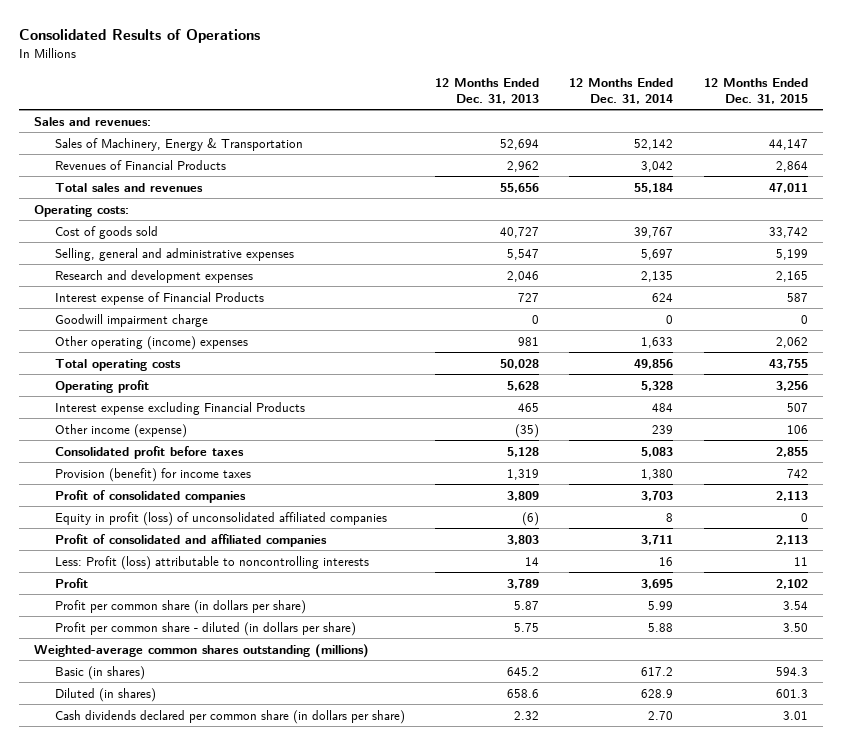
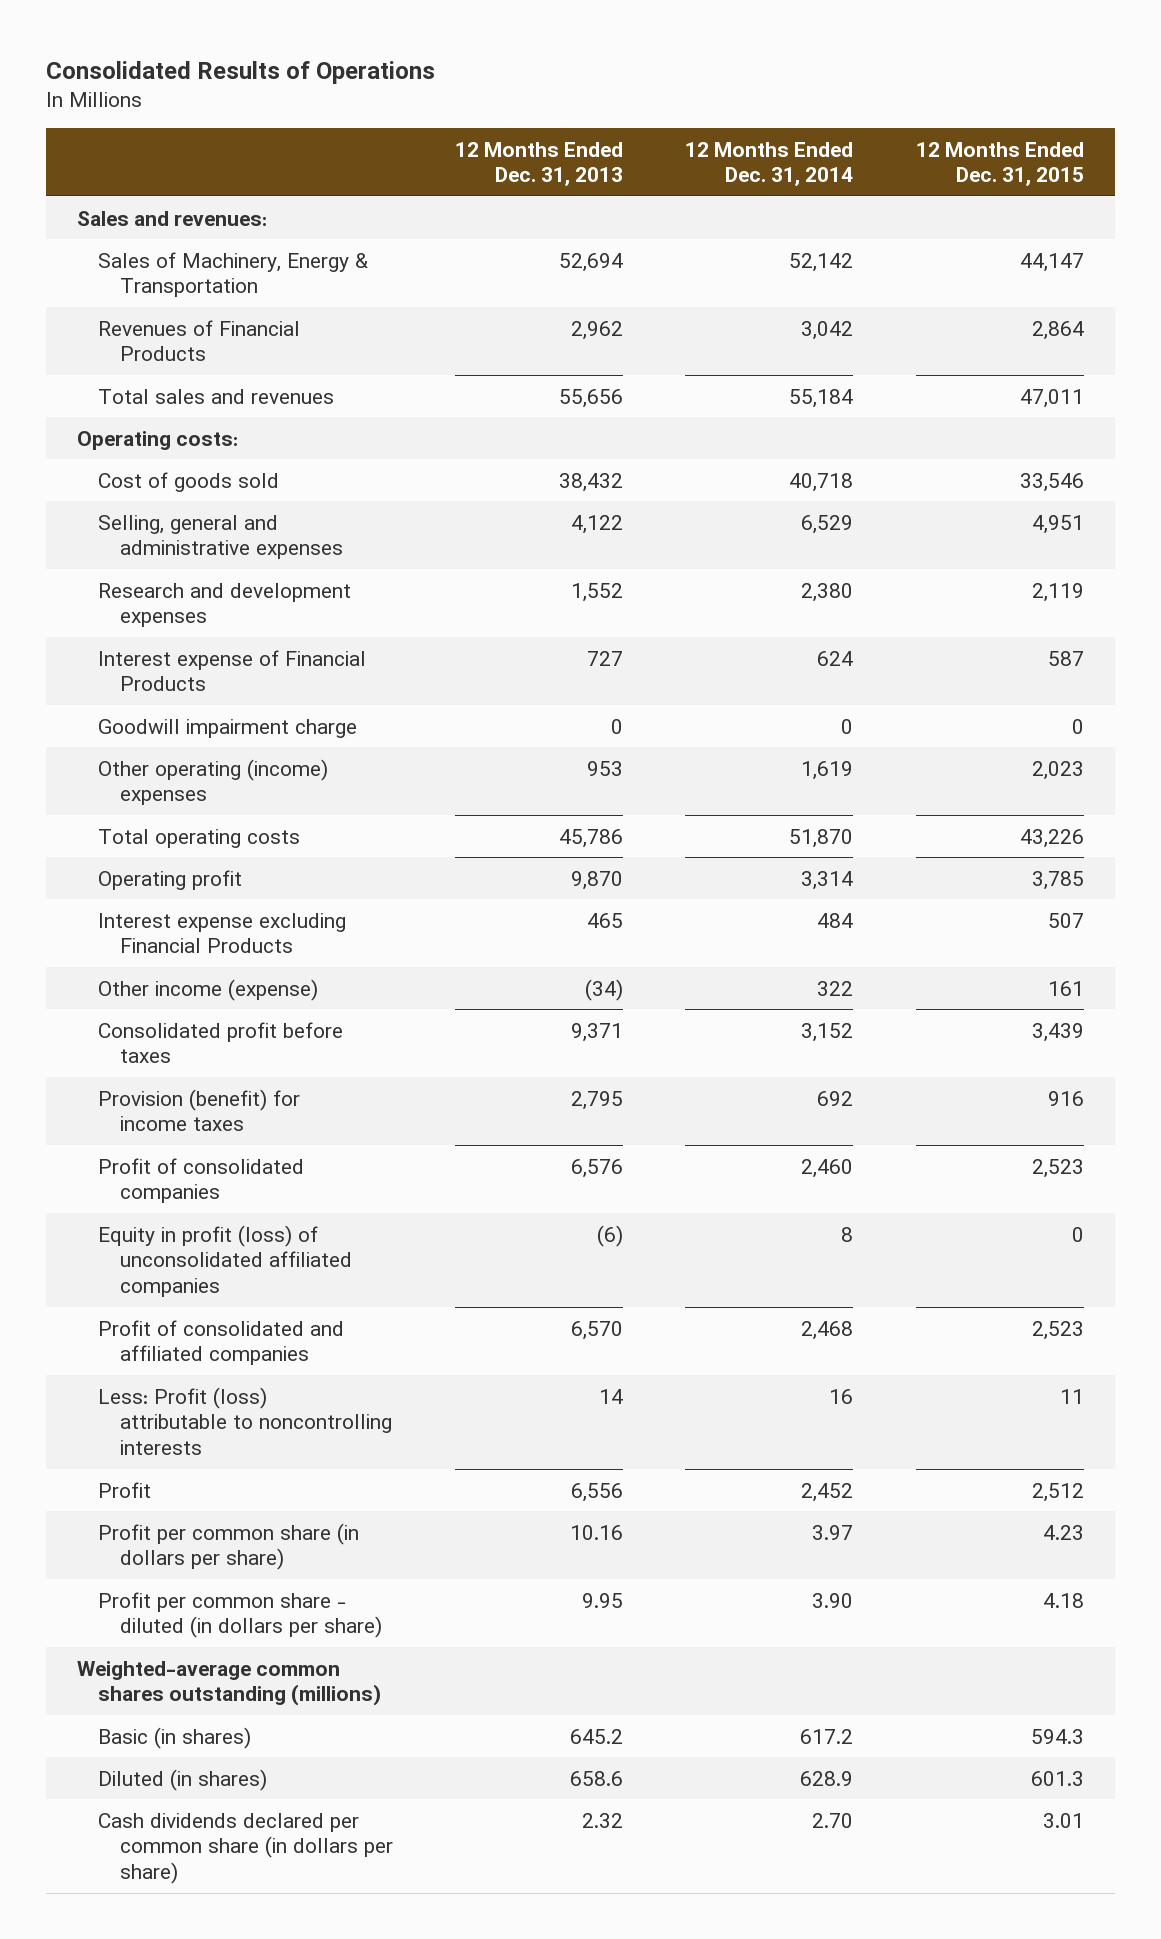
[500,226,540,238] 40,727 -> [559,472,624,492] 38,432
[634,226,674,238] 39,767 -> [789,472,854,492] 40,718
[768,226,808,238] 33,742 -> [1019,472,1084,492] 33,546
[507,248,540,260] 5,547 -> [571,514,624,534] 4,122
[641,248,674,260] 5,697 -> [801,514,854,534] 6,529
[775,248,808,260] 5,199 -> [1031,514,1084,534] 4,951
[507,270,540,282] 2,046 -> [571,582,624,602] 1,552
[641,270,674,282] 2,135 -> [801,582,854,602] 2,380
[775,270,808,282] 2,165 -> [1031,582,1084,602] 2,119
[518,336,540,346] 981 -> [587,760,624,776] 953
[641,336,674,348] 1,633 -> [801,760,854,780] 1,619
[775,336,808,348] 2,062 -> [1031,760,1084,780] 2,023
[500,358,540,369] 50,028 -> [559,828,624,848] 45,786
[634,358,674,369] 49,856 -> [789,828,854,848] 51,870
[768,358,808,369] 43,755 -> [1019,828,1084,848] 43,226
[507,380,540,391] 5,628 -> [571,870,624,890] 9,870
[641,380,674,391] 5,328 -> [801,870,854,890] 3,314
[775,380,808,391] 3,256 -> [1031,870,1084,890] 3,785
[515,423,540,438] (35) -> [585,978,624,1001] (34)
[652,424,674,434] 239 -> [817,980,854,996] 322
[786,424,808,434] 106 -> [1047,980,1084,996] 161
[507,446,540,457] 5,128 -> [571,1022,624,1042] 9,371
[641,446,674,457] 5,083 -> [801,1022,854,1042] 3,152
[775,446,808,457] 2,855 -> [1031,1022,1084,1042] 3,439
[507,468,540,480] 1,319 -> [571,1090,624,1110] 2,795
[641,468,674,480] 1,380 -> [817,1090,854,1106] 692
[786,468,808,478] 742 -> [1047,1090,1084,1106] 916
[507,490,540,501] 3,809 -> [571,1158,624,1178] 6,576
[641,490,674,501] 3,703 -> [801,1158,854,1178] 2,460
[775,490,808,501] 2,113 -> [1031,1158,1084,1178] 2,523
[507,534,540,545] 3,803 -> [571,1320,624,1340] 6,570
[641,534,674,545] 3,711 -> [801,1320,854,1340] 2,468
[775,534,808,545] 2,113 -> [1031,1320,1084,1340] 2,523
[507,578,540,589] 3,789 -> [571,1482,624,1502] 6,556
[641,578,674,589] 3,695 -> [801,1482,854,1502] 2,452
[775,578,808,589] 2,102 -> [1031,1482,1084,1502] 2,512
[514,600,540,610] 5.87 -> [570,1524,624,1540] 10.16
[648,600,674,610] 5.99 -> [812,1524,854,1540] 3.97
[782,600,808,610] 3.54 -> [1042,1524,1084,1540] 4.23
[514,622,540,632] 5.75 -> [582,1592,624,1608] 9.95
[648,622,674,632] 5.88 -> [812,1592,854,1608] 3.90
[782,622,808,632] 3.50 -> [1042,1592,1084,1608] 4.18

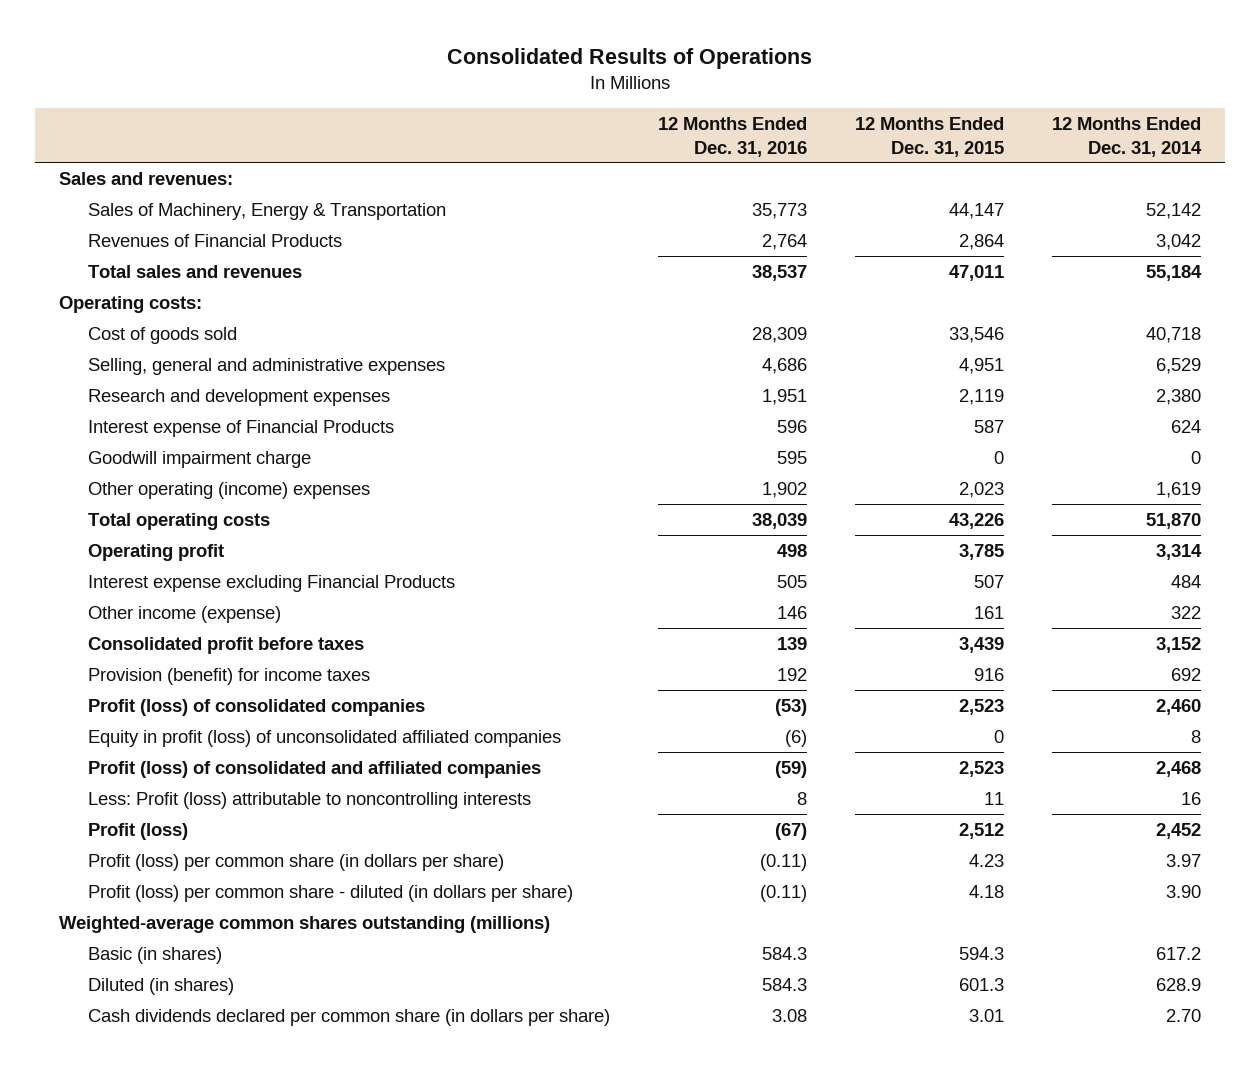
[455,141,624,187] 12 Months Ended Dec. 31, 2013 -> none
none -> [658,116,808,157] 12 Months Ended Dec. 31, 2016
[98,1157,305,1204] Profit of consolidated companies -> [88,698,426,716] Profit (loss) of consolidated companies
[98,1319,345,1366] Profit of consolidated and affiliated companies -> [88,760,542,778] Profit (loss) of consolidated and affiliated companies
[98,1481,152,1498] Profit -> [88,822,189,840] Profit (loss)
[98,1522,360,1571] Profit per common share (in dollars per share) -> [88,853,505,871] Profit (loss) per common share (in dollars per share)
[98,1591,382,1639] Profit per common share - diluted (in dollars per share) -> [88,884,574,902] Profit (loss) per common share - diluted (in dollars per share)

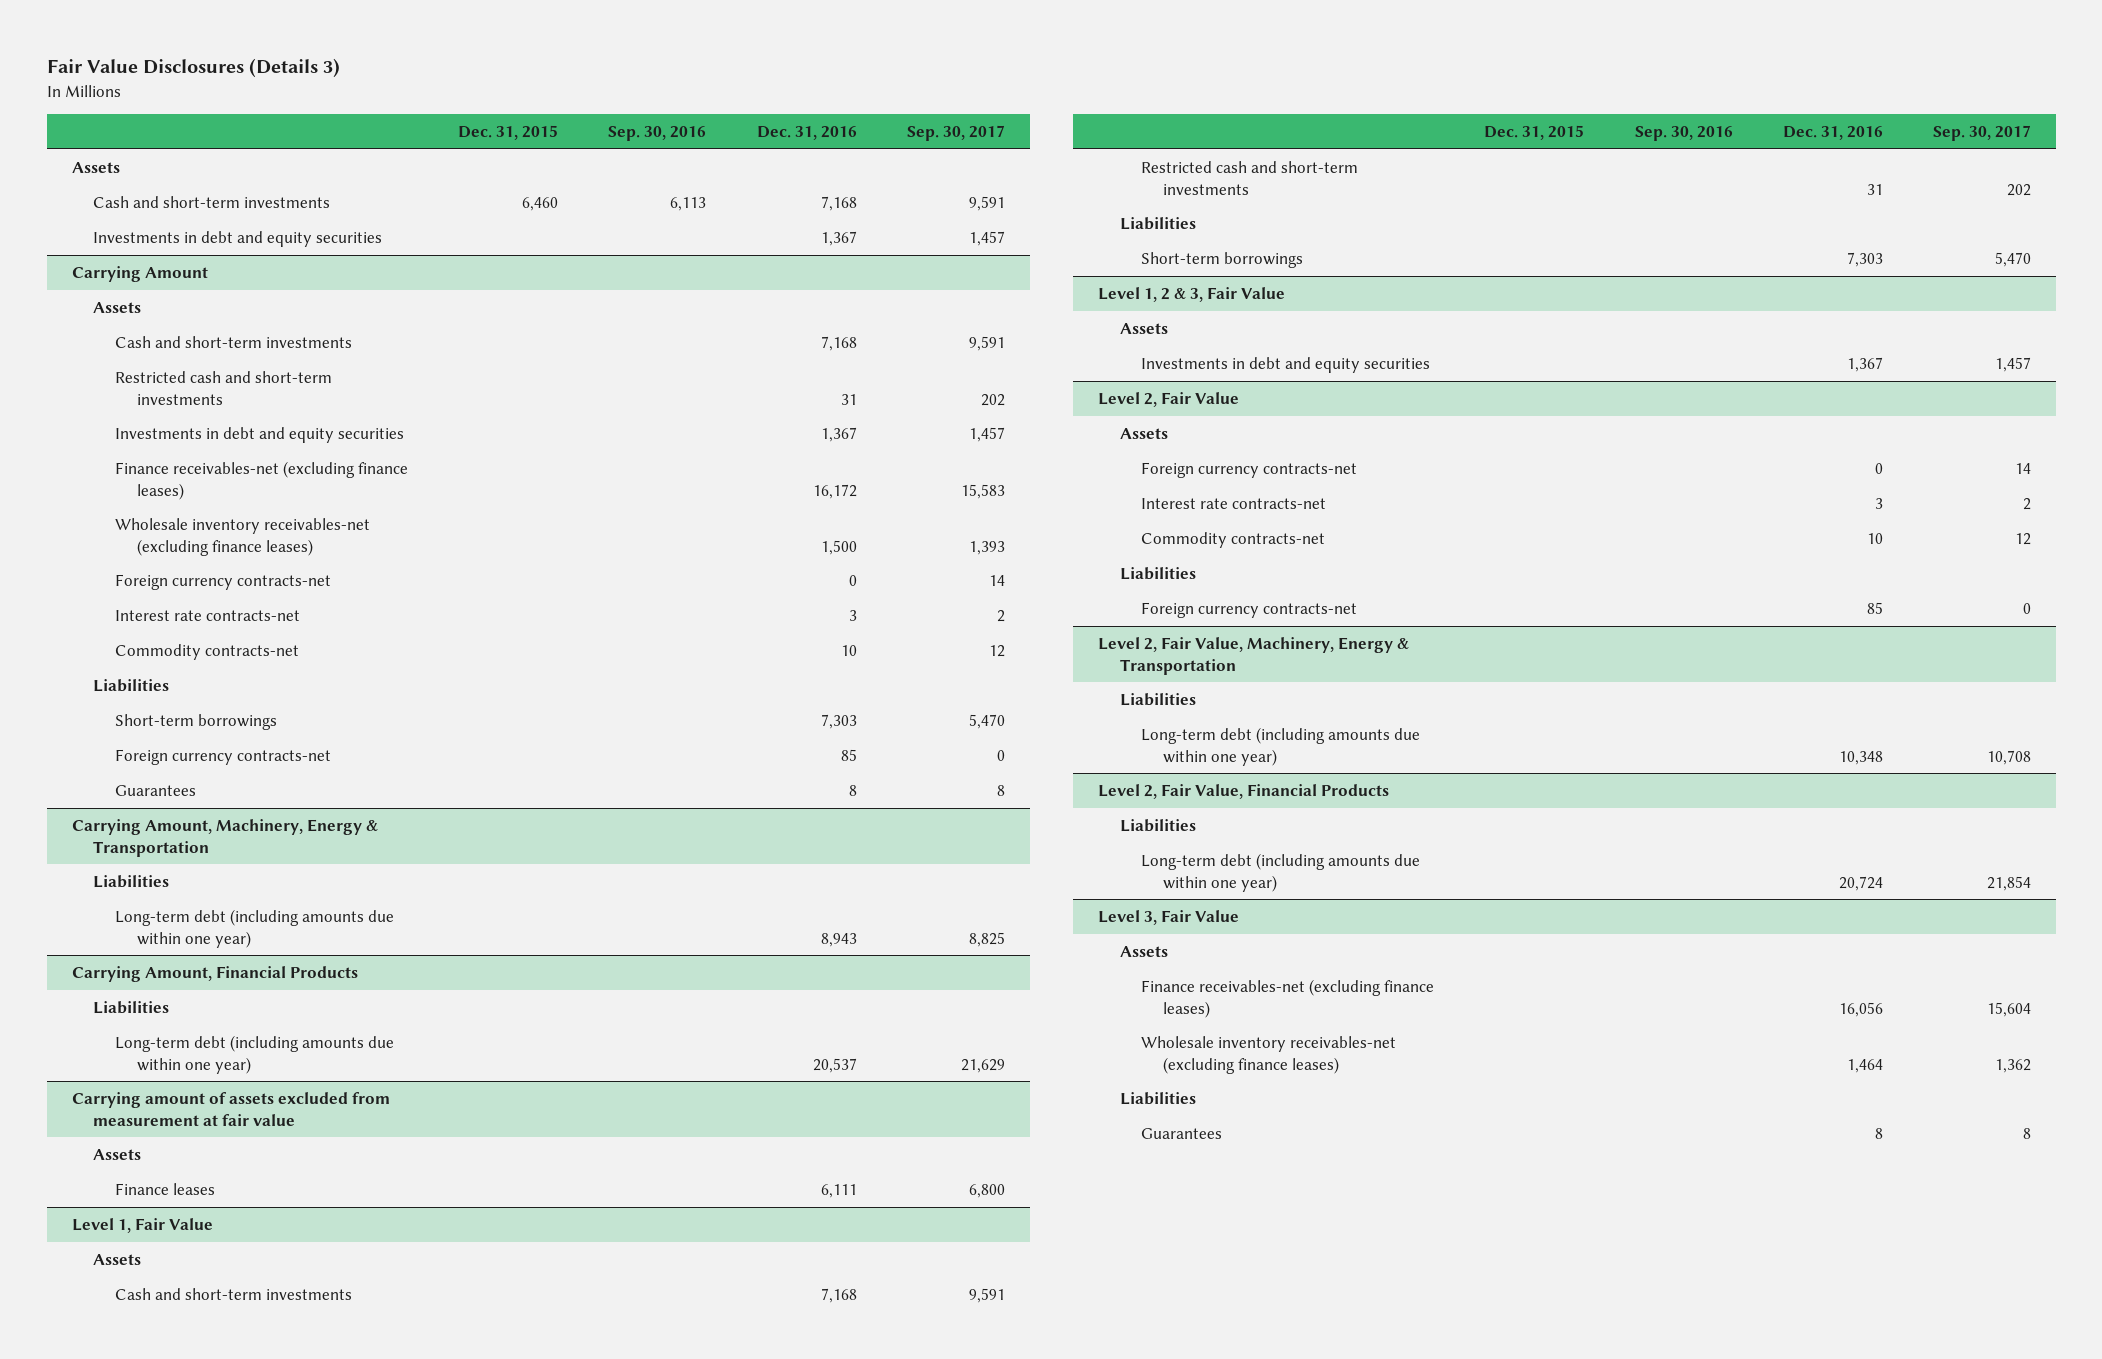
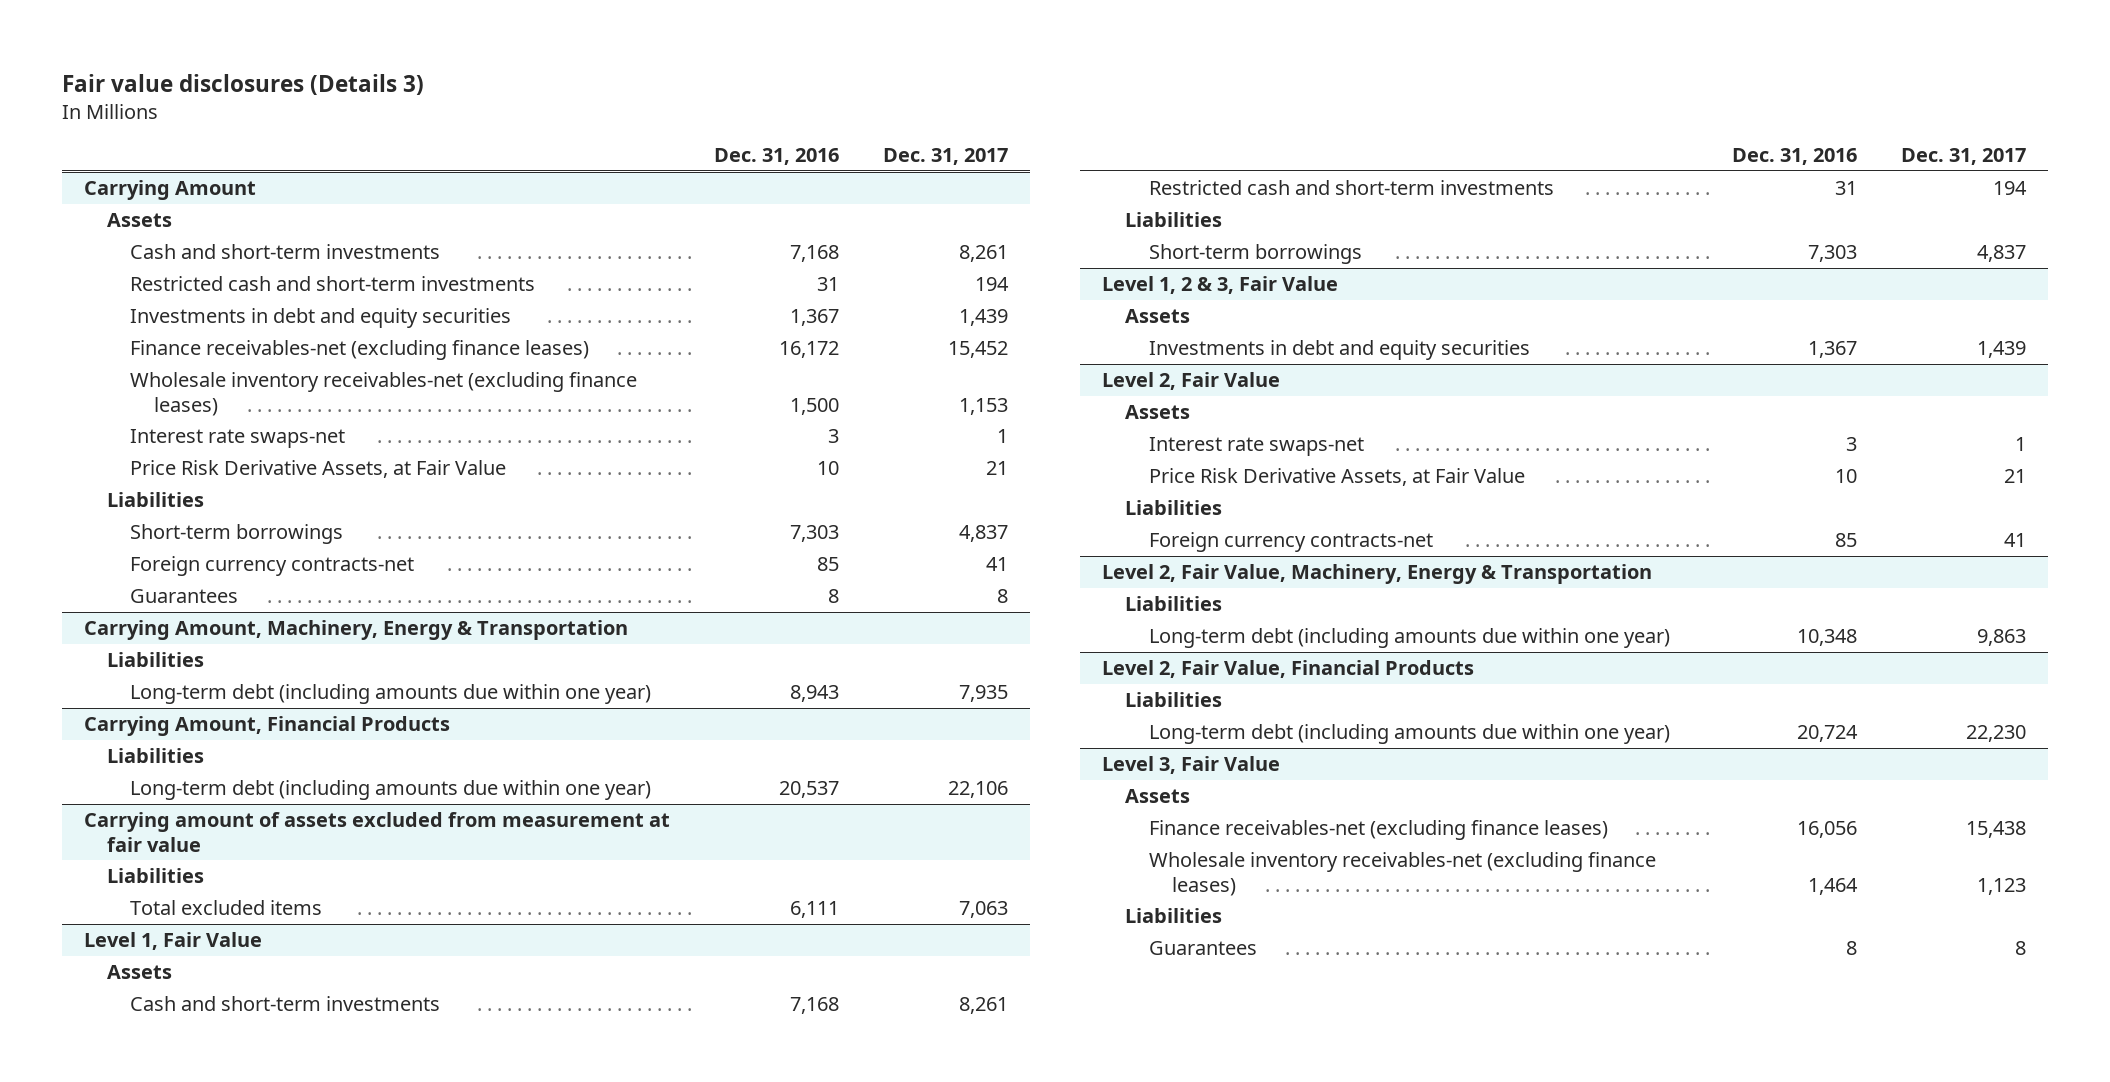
[46,58,340,79] Fair Value Disclosures (Details 3) -> [61,74,424,96] Fair value disclosures (Details 3)
[458,124,559,140] Dec. 31, 2015 -> none
[608,125,707,141] Sep. 30, 2016 -> none
[906,124,1005,141] Sep. 30, 2017 -> none
none -> [883,147,1009,165] Dec. 31, 2017
[71,161,120,173] Assets -> none
[93,195,331,208] Cash and short-term investments -> none
[93,230,383,247] Investments in debt and equity securities -> none
[115,573,332,590] Foreign currency contracts-net -> none
[115,609,301,621] Interest rate contracts-net -> [130,429,346,449] Interest rate swaps-net
[115,643,300,660] Commodity contracts-net -> [130,460,507,479] Price Risk Derivative Assets, at Fair Value
[93,1148,142,1160] Assets -> none
none -> [107,868,205,884] Liabilities
[115,1182,216,1195] Finance leases -> [130,900,323,916] Total excluded items
[1141,461,1358,478] Foreign currency contracts-net -> none
[1141,497,1327,509] Interest rate contracts-net -> [1148,437,1364,457] Interest rate swaps-net
[1141,531,1326,548] Commodity contracts-net -> [1148,468,1525,487] Price Risk Derivative Assets, at Fair Value

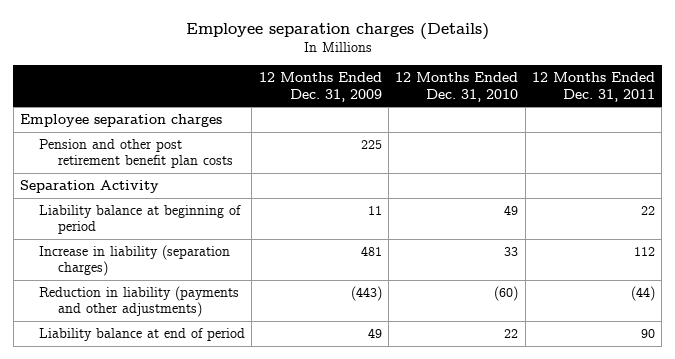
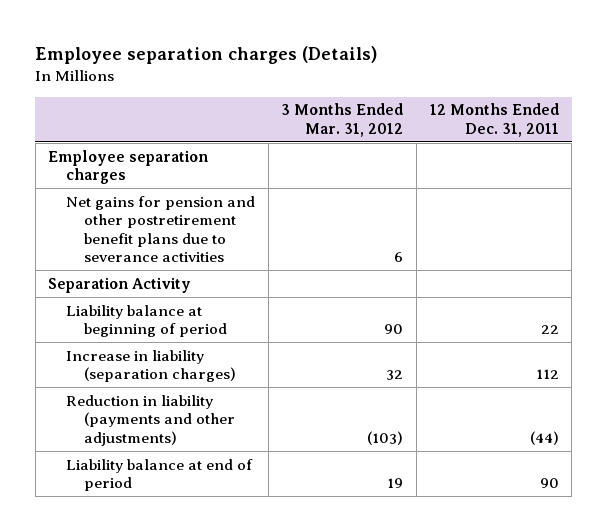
[258,72,382,102] 12 Months Ended Dec. 31, 2009 -> none
[395,72,519,102] 12 Months Ended Dec. 31, 2010 -> none
none -> [281,103,404,137] 3 Months Ended Mar. 31, 2012
[38,138,233,169] Pension and other post retirement benefit plan costs -> [66,195,256,263] Net gains for pension and other postretirement benefit plans due to severance activities

